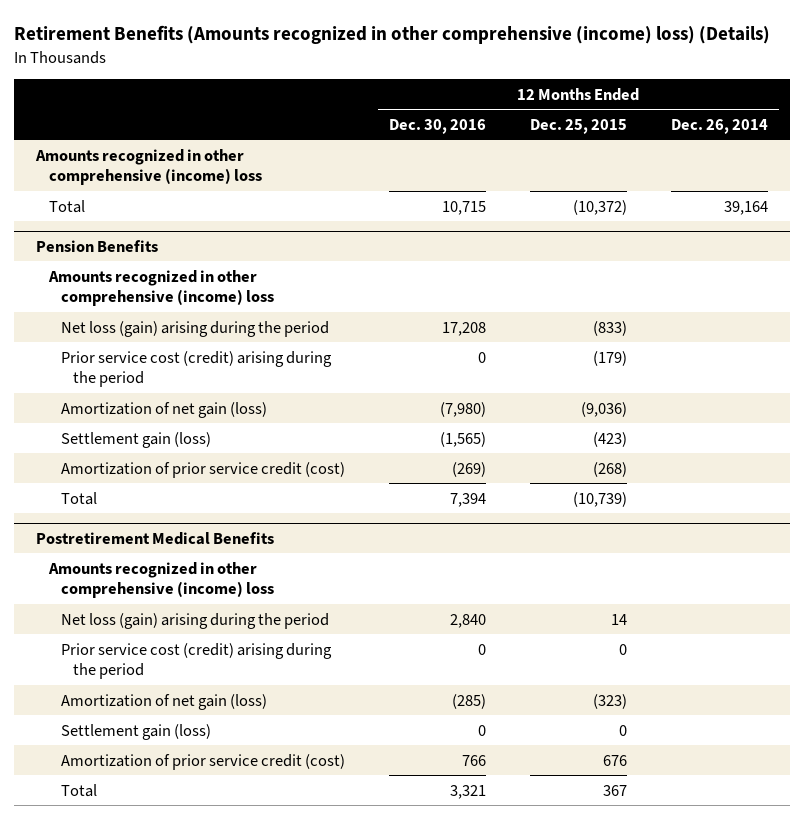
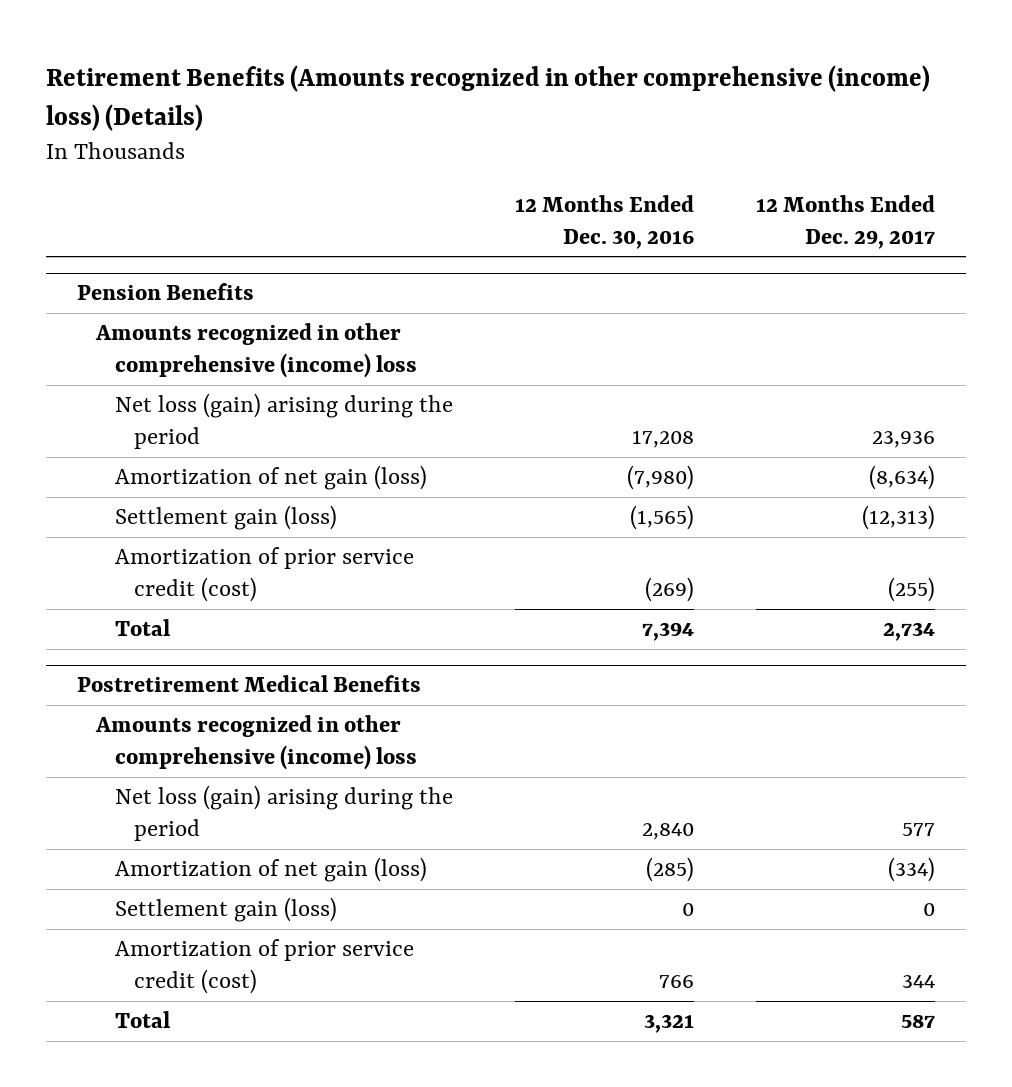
[529,118,627,134] Dec. 25, 2015 -> none
[670,118,768,134] Dec. 26, 2014 -> none
none -> [755,194,935,249] 12 Months Ended Dec. 29, 2017
[35,148,262,186] Amounts recognized in other comprehensive (income) loss -> none
[48,199,85,213] Total -> none
[60,350,332,388] Prior service cost (credit) arising during the period -> none
[60,642,332,680] Prior service cost (credit) arising during the period -> none

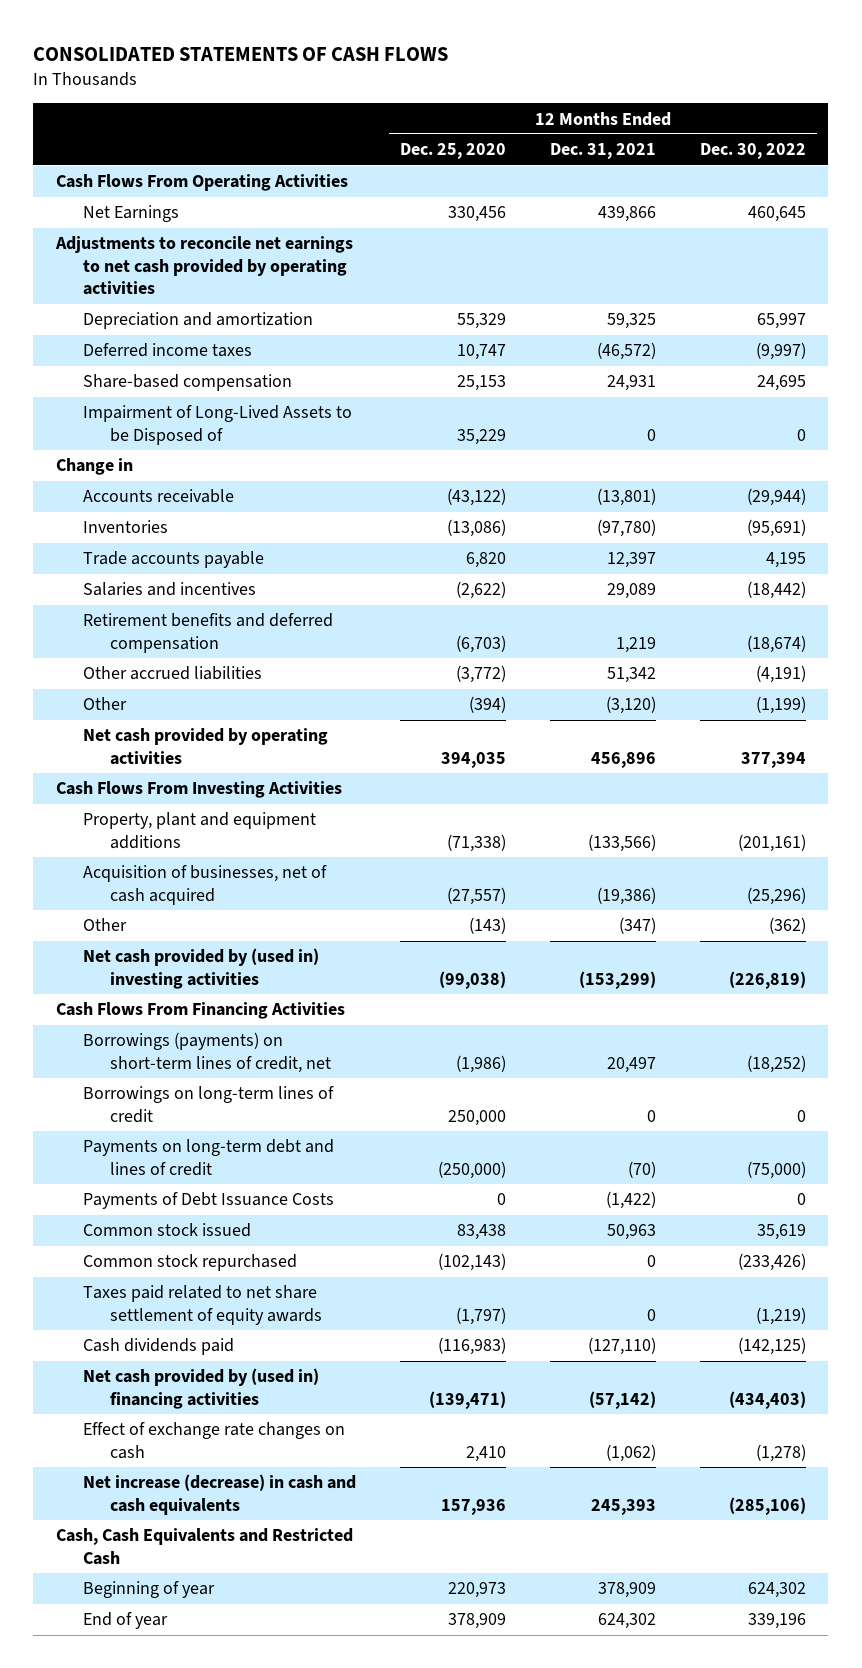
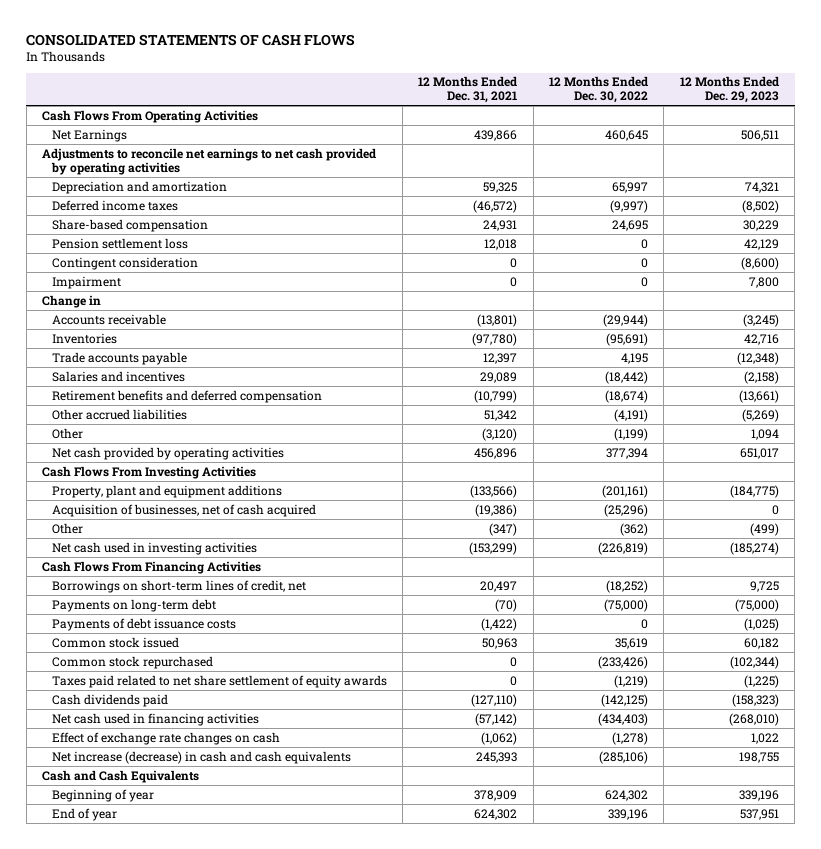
[399,143,506,160] Dec. 25, 2020 -> none
none -> [679,76,779,104] 12 Months Ended Dec. 29, 2023
none -> [51,237,188,249] Pension settlement loss
none -> [51,256,198,270] Contingent consideration
[82,405,352,445] Impairment of Long-Lived Assets to be Disposed of -> [51,275,121,289] Impairment
[615,636,656,653] 1,219 -> [474,389,518,403] (10,799)
[82,948,319,989] Net cash provided by (used in) investing activities -> [51,541,257,555] Net cash used in investing activities
[82,1086,334,1123] Borrowings on long-term lines of credit -> none
[82,1032,331,1073] Borrowings (payments) on short-term lines of credit, net -> [51,579,306,593] Borrowings on short-term lines of credit, net
[82,1139,334,1176] Payments on long-term debt and lines of credit -> [51,598,216,612] Payments on long-term debt
[82,1192,334,1210] Payments of Debt Issuance Costs -> [51,617,236,631] Payments of debt issuance costs
[82,1368,319,1409] Net cash provided by (used in) financing activities -> [51,712,259,726] Net cash used in financing activities
[55,1528,353,1565] Cash, Cash Equivalents and Restricted Cash -> [41,769,199,783] Cash and Cash Equivalents

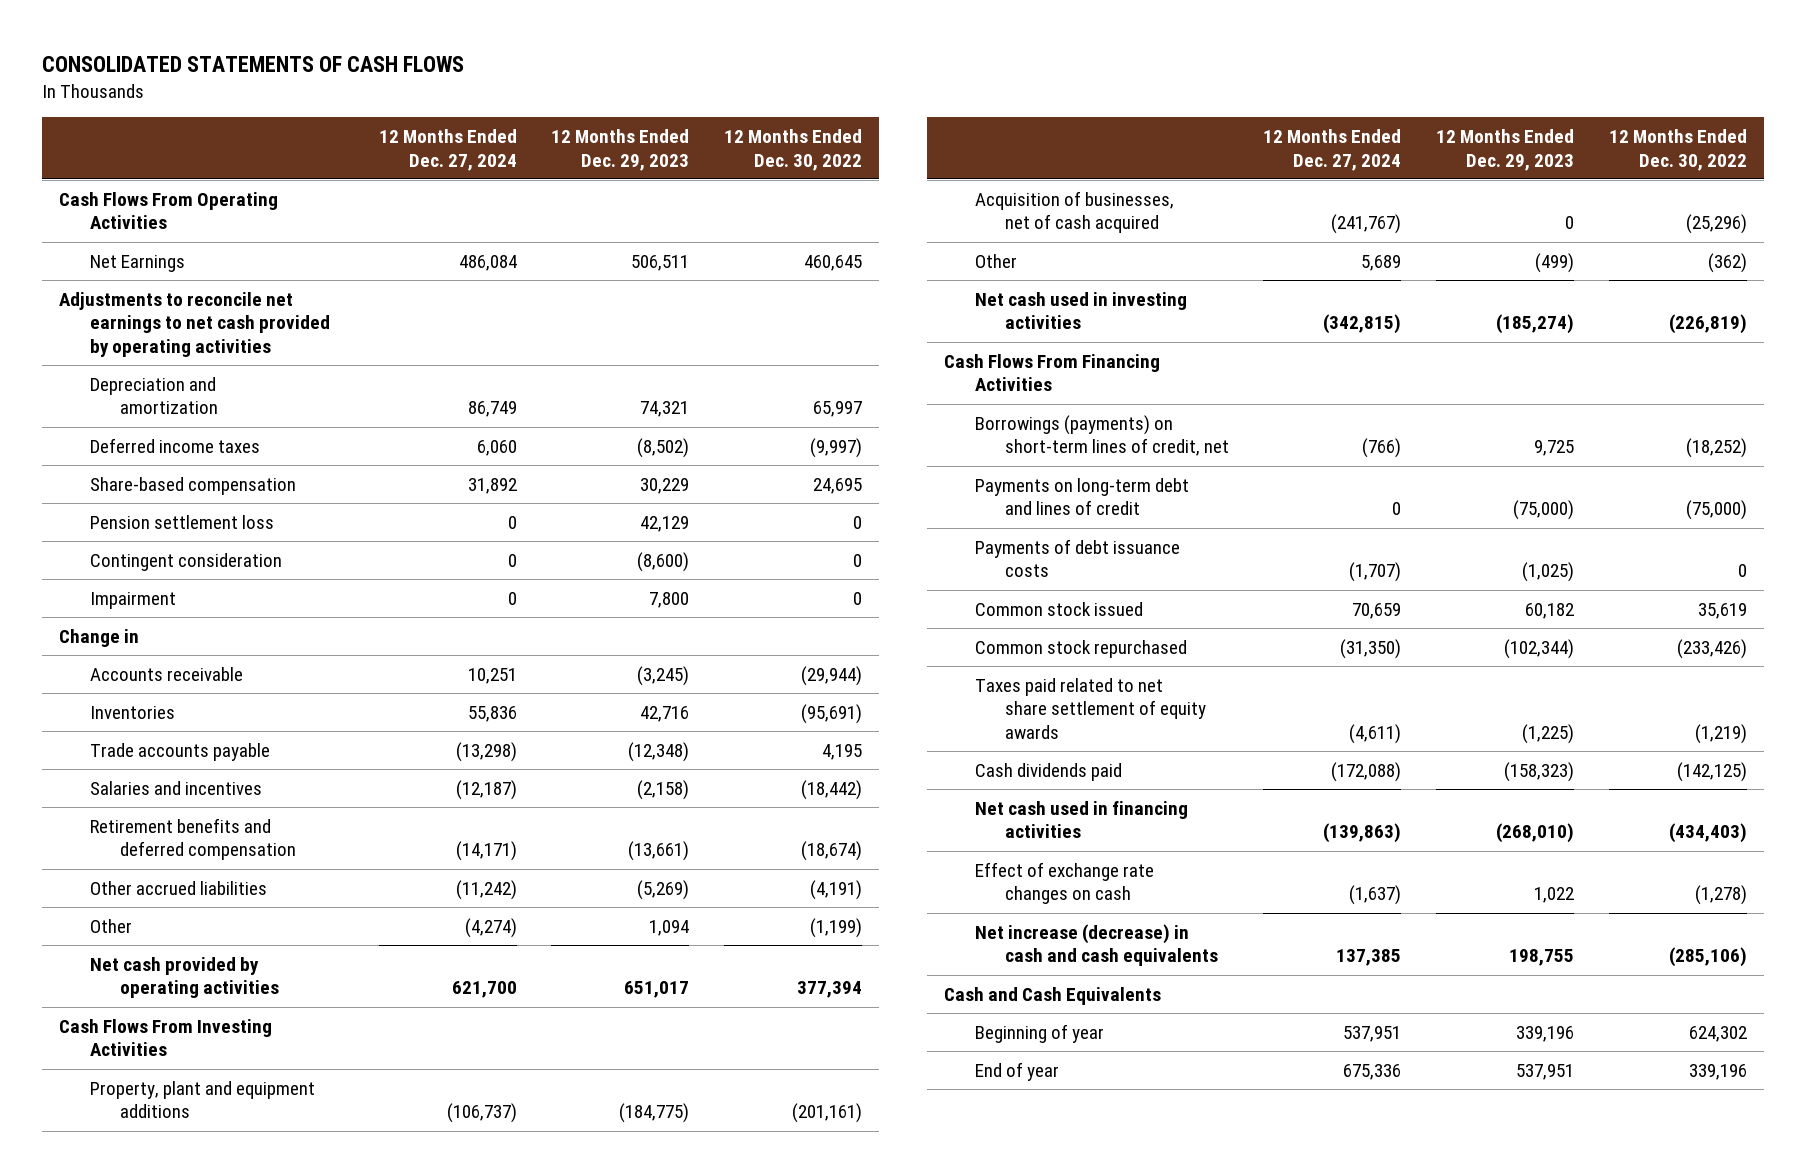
[418,76,518,104] 12 Months Ended Dec. 31, 2021 -> none
none -> [378,129,517,171] 12 Months Ended Dec. 27, 2024
[51,579,306,593] Borrowings on short-term lines of credit, net -> [974,415,1229,457] Borrowings (payments) on short-term lines of credit, net
[51,598,216,612] Payments on long-term debt -> [974,478,1189,516] Payments on long-term debt and lines of credit

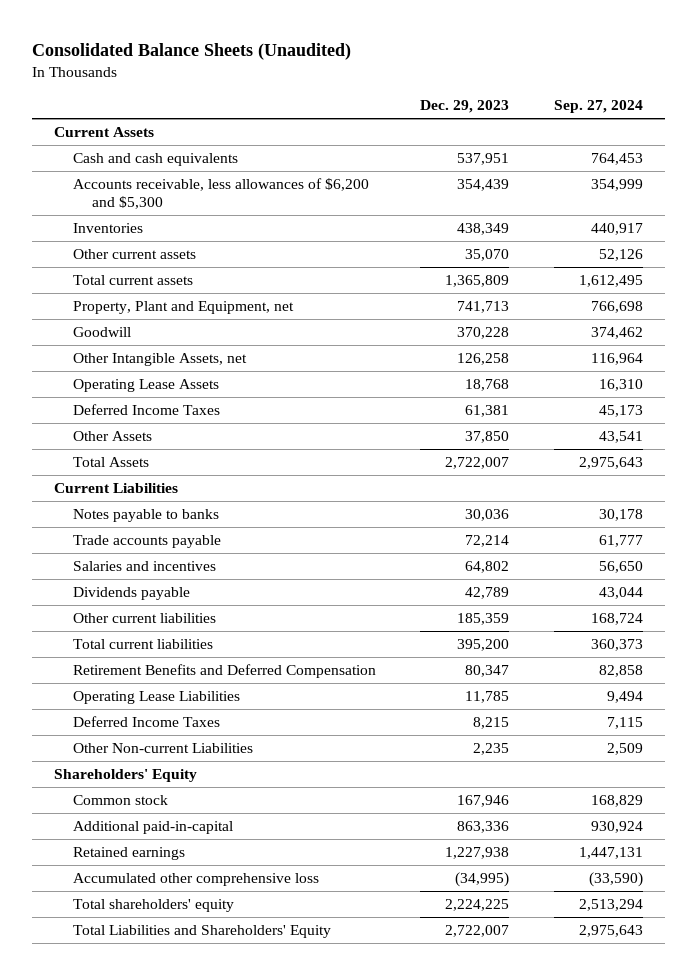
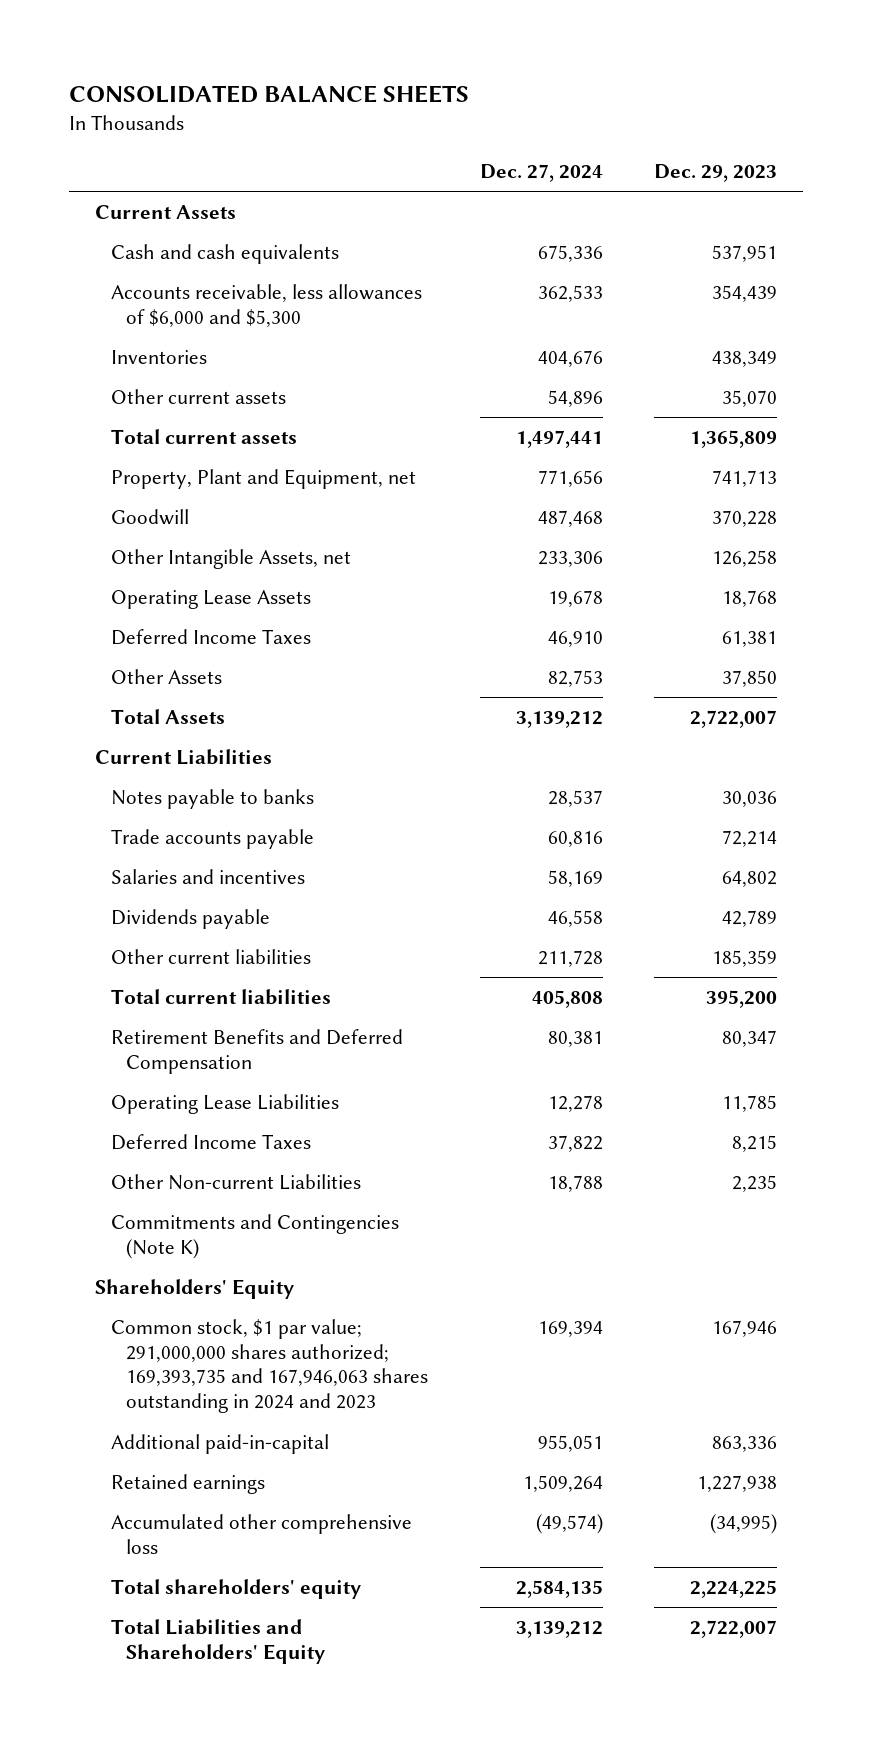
[31,42,351,60] Consolidated Balance Sheets (Unaudited) -> [69,84,470,103] CONSOLIDATED BALANCE SHEETS
[553,100,643,114] Sep. 27, 2024 -> none
none -> [479,163,603,182] Dec. 27, 2024
[73,177,370,210] Accounts receivable, less allowances of $6,200 and $5,300 -> [110,283,422,327] Accounts receivable, less allowances of $6,000 and $5,300
none -> [110,1213,399,1259] Commitments and Contingencies (Note K)
[73,794,169,805] Common stock -> [110,1318,429,1414] Common stock, $1 par value; 291,000,000 shares authorized; 169,393,735 and 167,946,063 shares outstanding in 2024 and 2023

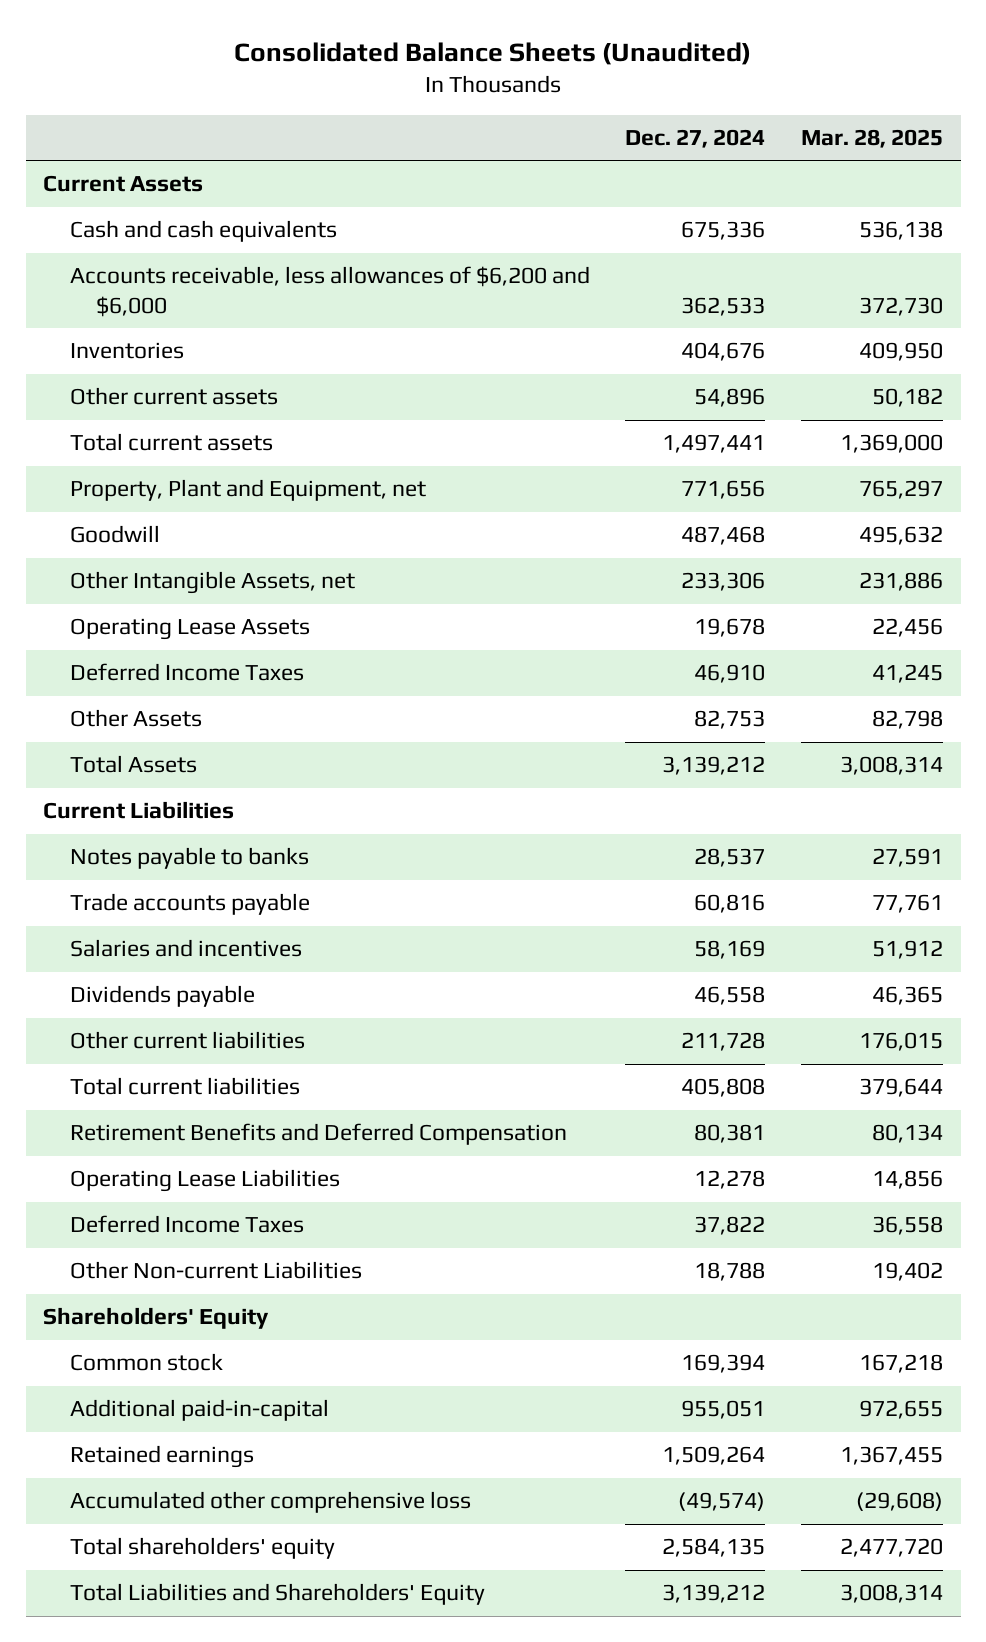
[69,84,470,103] CONSOLIDATED BALANCE SHEETS -> [234,42,752,66] Consolidated Balance Sheets (Unaudited)
[654,163,778,182] Dec. 29, 2023 -> none
none -> [801,128,944,148] Mar. 28, 2025
[110,283,422,327] Accounts receivable, less allowances of $6,000 and $5,300 -> [69,266,590,317] Accounts receivable, less allowances of $6,200 and $6,000
[110,1213,399,1259] Commitments and Contingencies (Note K) -> none
[110,1318,429,1414] Common stock, $1 par value; 291,000,000 shares authorized; 169,393,735 and 167,946,063 shares outstanding in 2024 and 2023 -> [69,1353,223,1372] Common stock

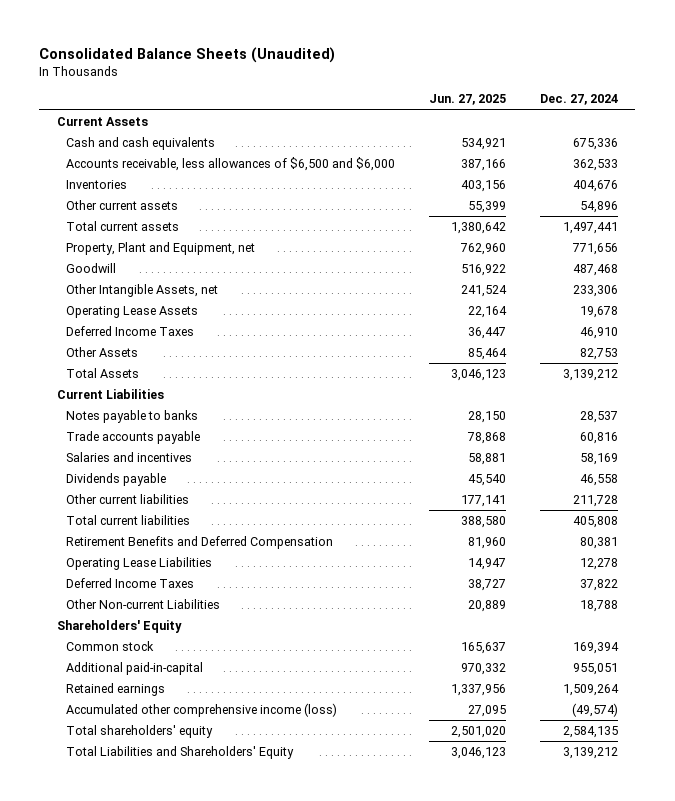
[801,128,944,148] Mar. 28, 2025 -> none
none -> [428,94,506,106] Jun. 27, 2025
[69,266,590,317] Accounts receivable, less allowances of $6,200 and $6,000 -> [65,157,395,172] Accounts receivable, less allowances of $6,500 and $6,000
[69,1491,471,1514] Accumulated other comprehensive loss -> [65,703,337,718] Accumulated other comprehensive income (loss)

